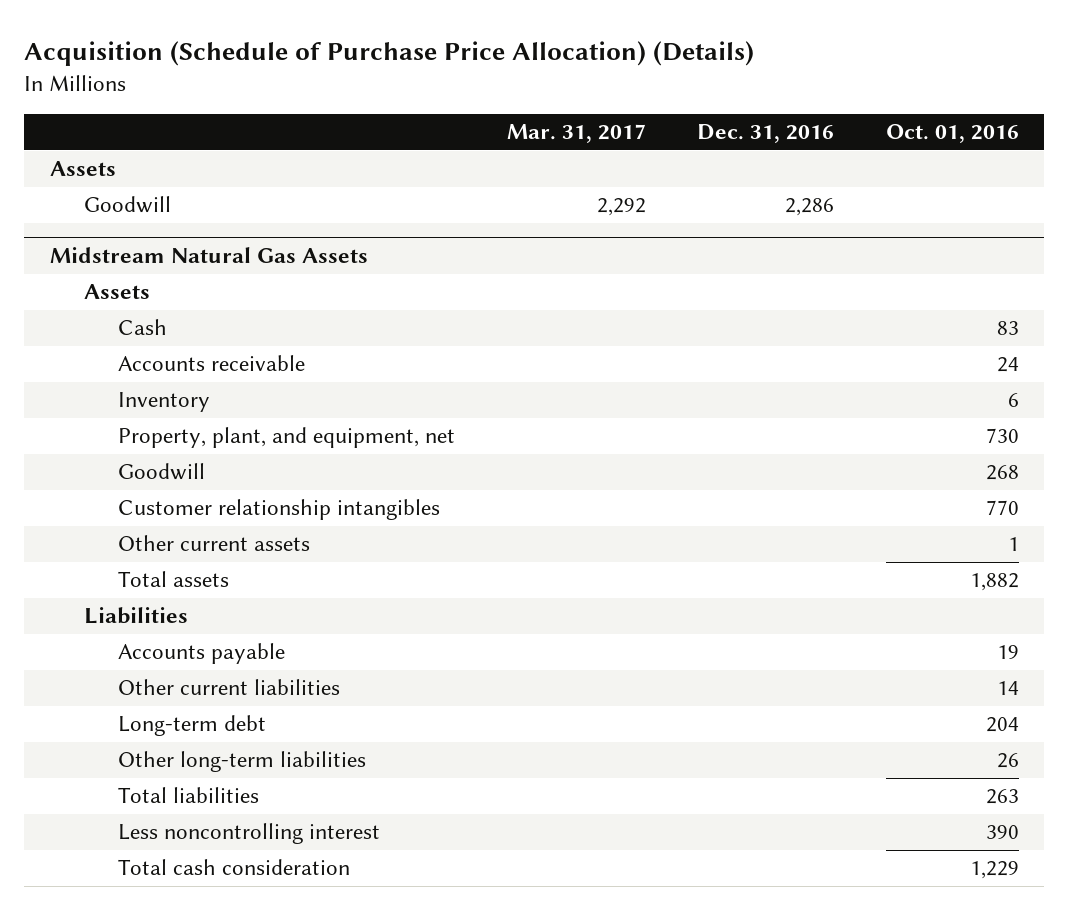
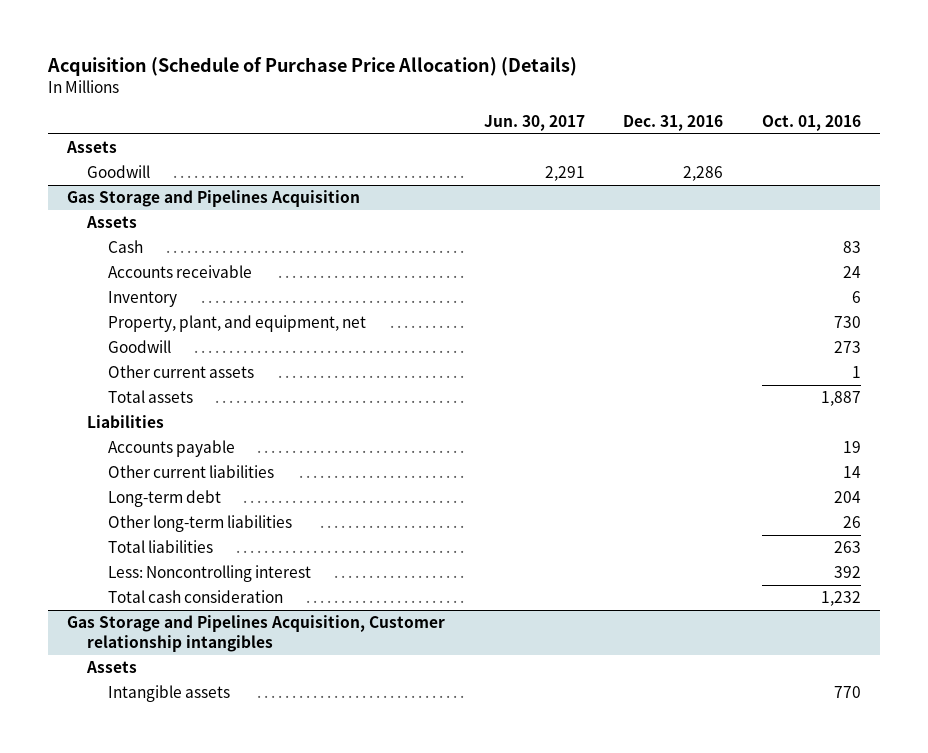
[506,124,646,144] Mar. 31, 2017 -> none
none -> [483,115,585,132] Jun. 30, 2017
[50,247,369,264] Midstream Natural Gas Assets -> [67,190,361,208] Gas Storage and Pipelines Acquisition
[118,499,441,521] Customer relationship intangibles -> none
[985,465,1019,481] 268 -> [834,341,862,354] 273
[969,573,1019,592] 1,882 -> [821,391,862,407] 1,887
[118,823,381,845] Less noncontrolling interest -> [107,565,311,583] Less: Noncontrolling interest
[985,825,1019,840] 390 -> [834,566,862,579] 392
[969,861,1019,880] 1,229 -> [821,591,862,607] 1,232
none -> [67,615,446,653] Gas Storage and Pipelines Acquisition, Customer relationship intangibles
none -> [86,661,138,674] Assets
none -> [107,685,230,703] Intangible assets

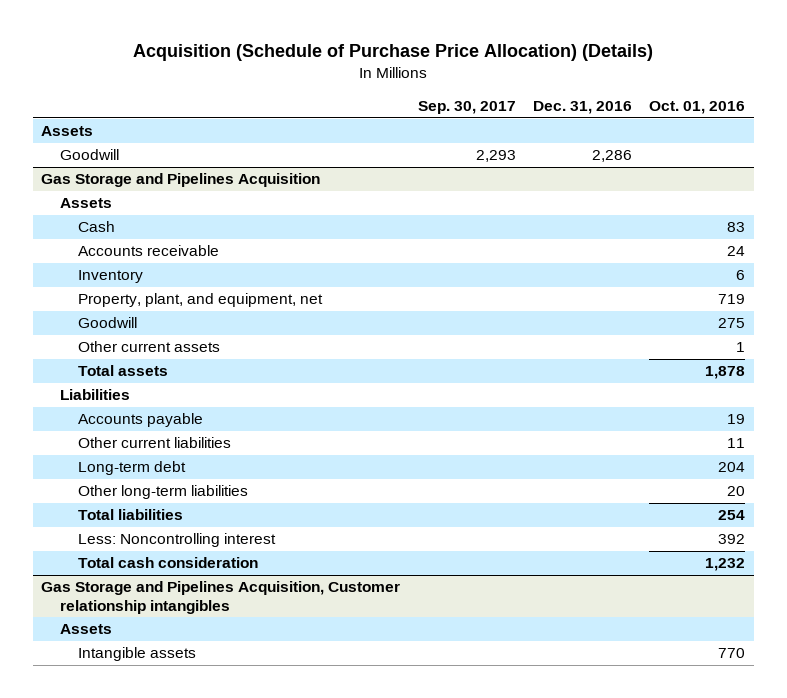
[483,115,585,132] Jun. 30, 2017 -> none
none -> [417,100,516,114] Sep. 30, 2017
[834,316,862,329] 730 -> [718,294,746,305] 719
[834,341,862,354] 273 -> [718,318,746,329] 275
[821,391,862,407] 1,887 -> [705,366,746,380] 1,878
[843,466,862,479] 14 -> [727,438,746,449] 11
[843,516,862,529] 26 -> [727,486,746,497] 20
[834,541,862,554] 263 -> [718,510,746,521] 254

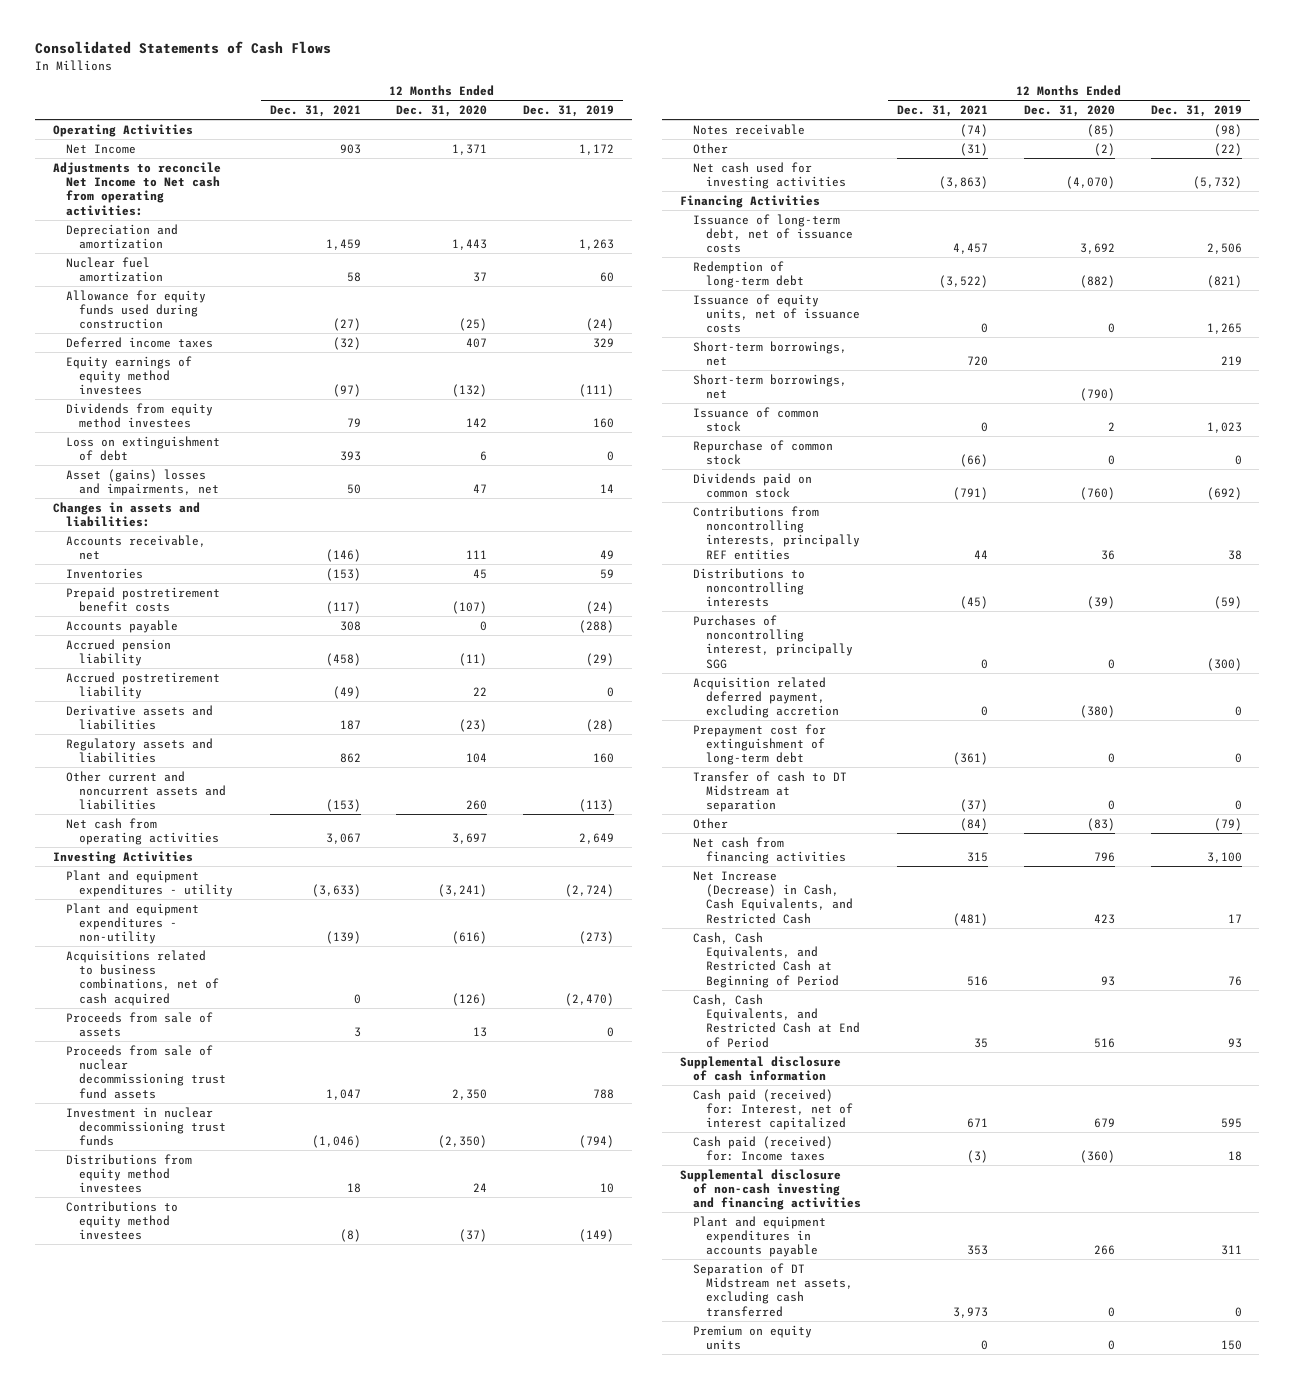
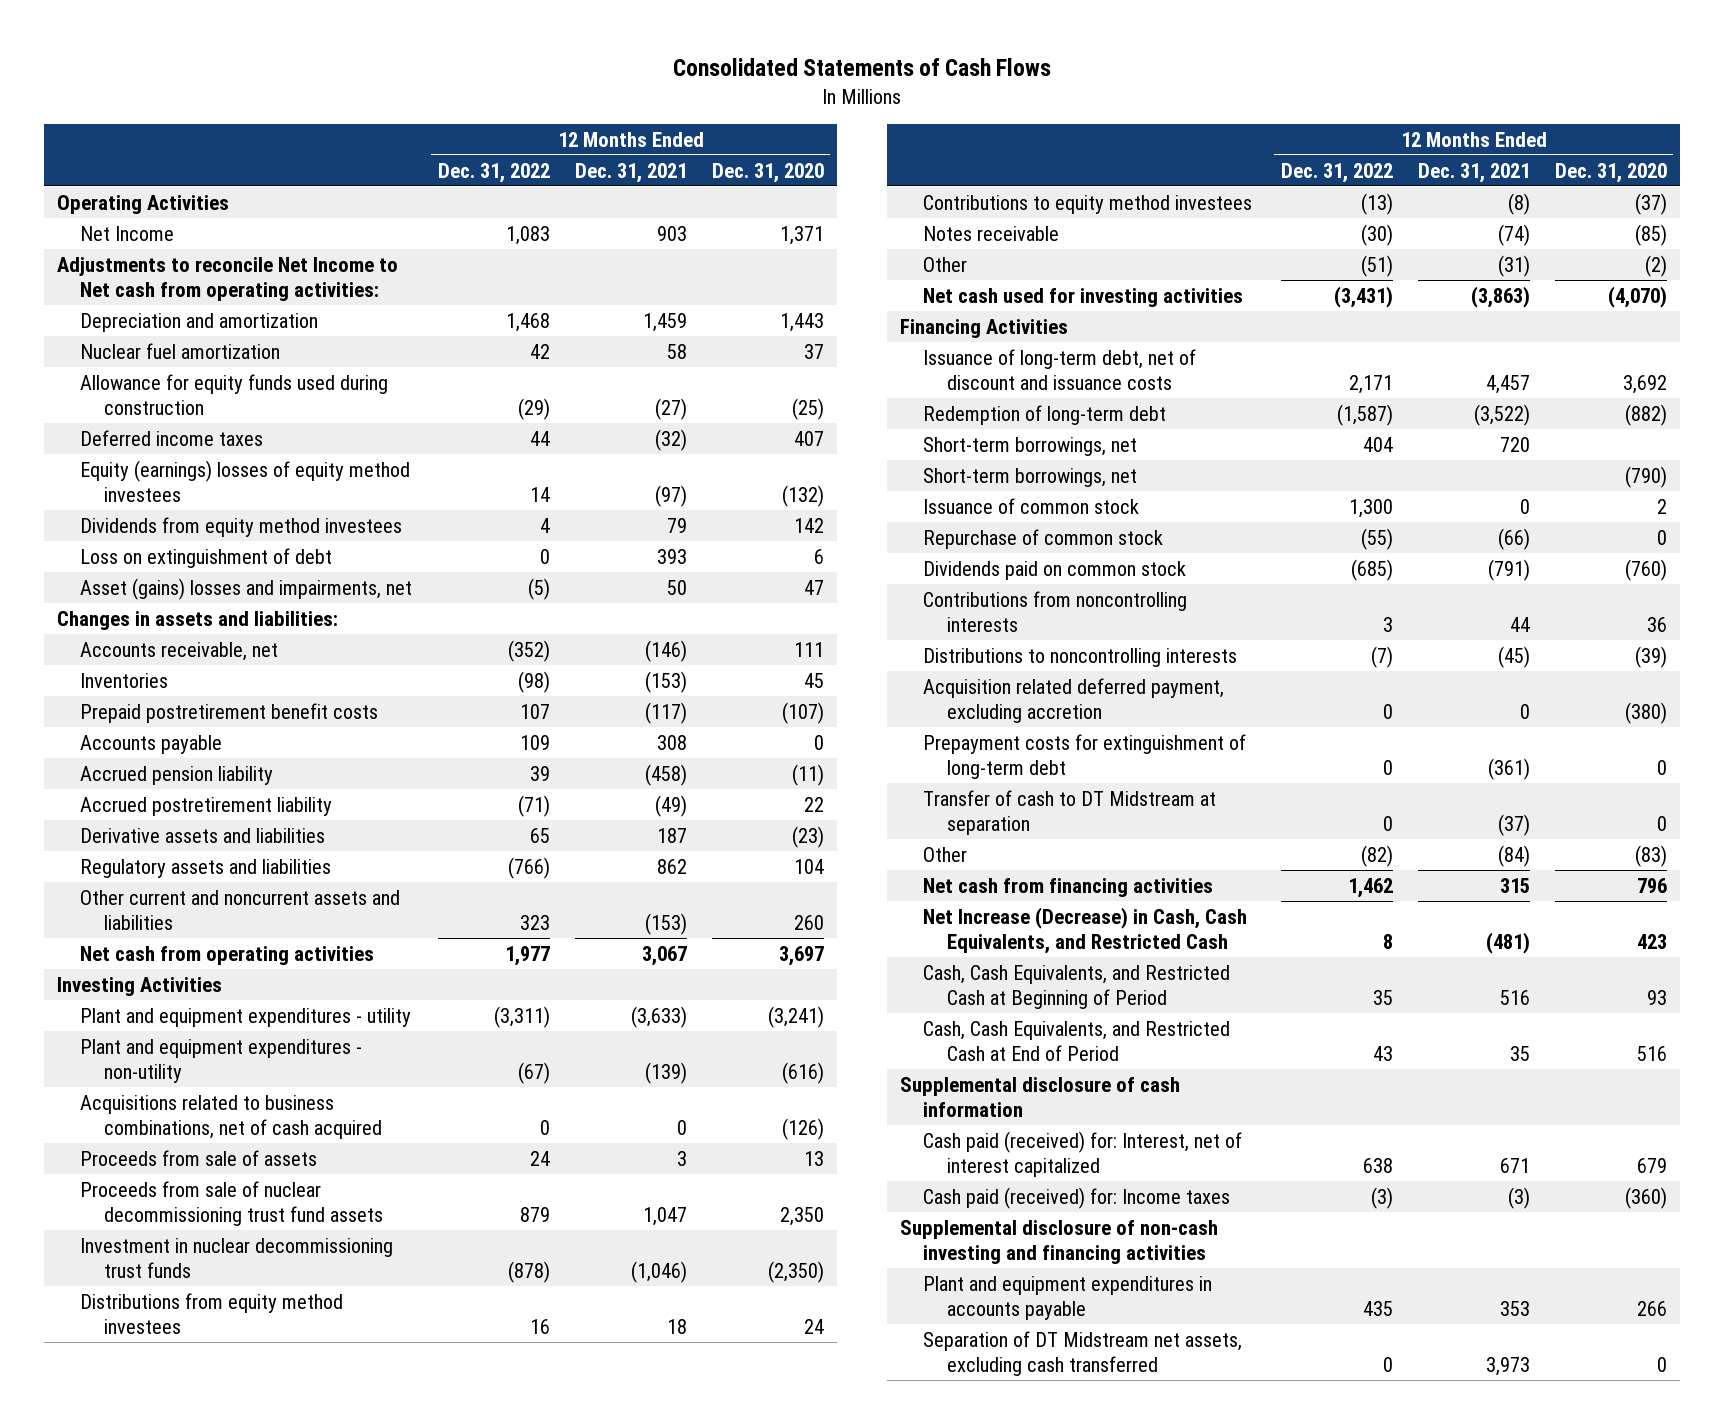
[523,104,615,117] Dec. 31, 2019 -> none
none -> [437,162,550,183] Dec. 31, 2022
[65,355,192,396] Equity earnings of equity method investees -> [80,459,411,502] Equity (earnings) losses of equity method investees
[693,213,854,254] Issuance of long-term debt, net of issuance costs -> [923,348,1197,390] Issuance of long-term debt, net of discount and issuance costs
[693,293,861,334] Issuance of equity units, net of issuance costs -> none
[693,505,861,560] Contributions from noncontrolling interests, principally REF entities -> [923,590,1188,632] Contributions from noncontrolling interests
[693,614,854,669] Purchases of noncontrolling interest, principally SGG -> none
[693,723,827,766] Prepayment cost for extinguishment of long-term debt -> [923,733,1247,779] Prepayment costs for extinguishment of long-term debt
[693,1324,813,1350] Premium on equity units -> none

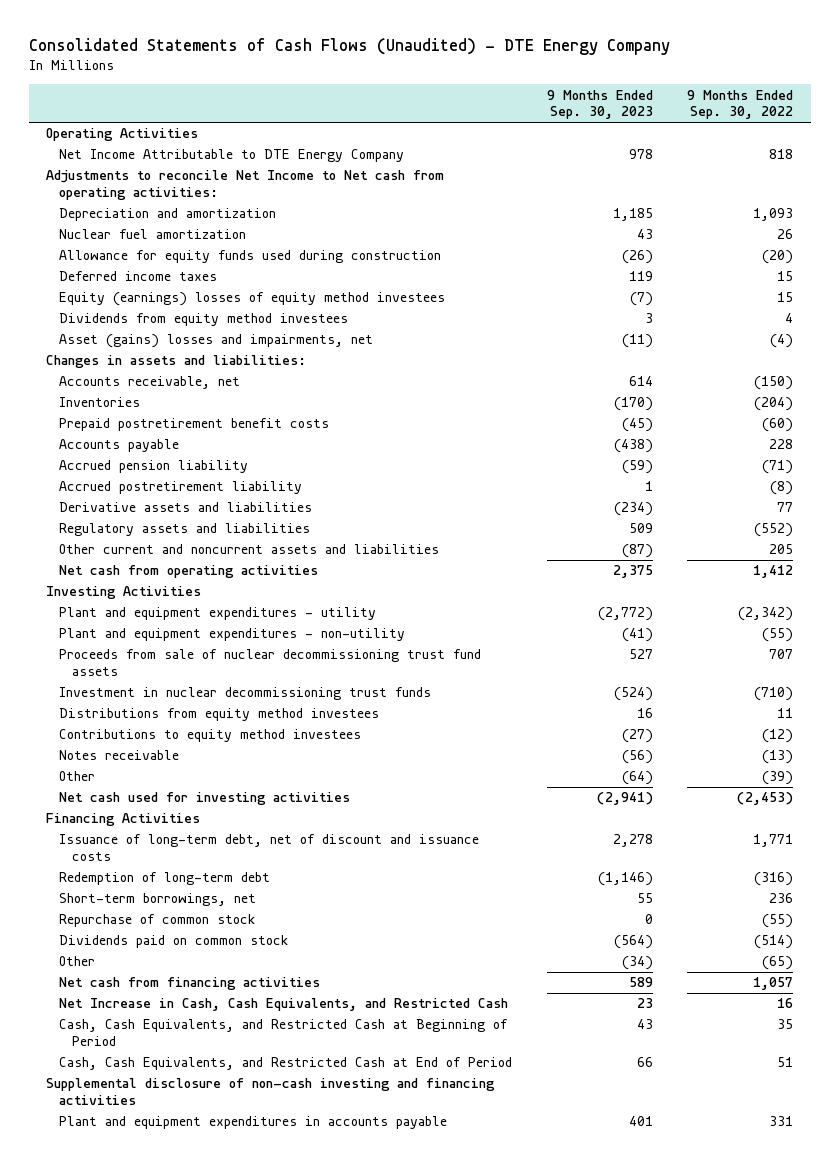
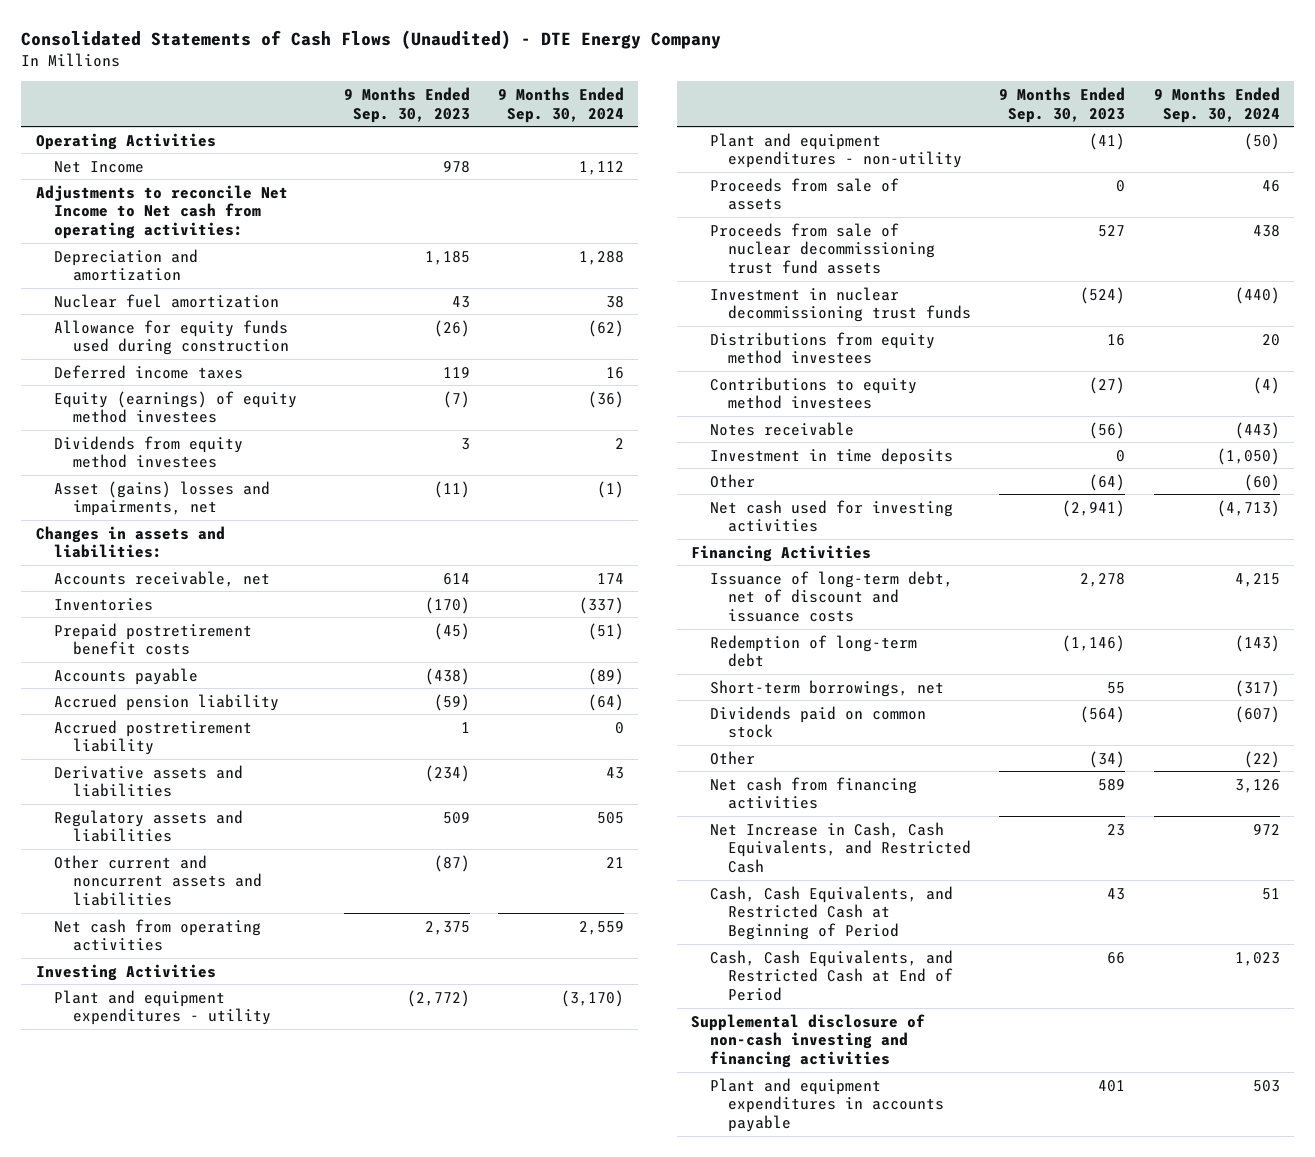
[687,89,794,120] 9 Months Ended Sep. 30, 2022 -> none
none -> [498,86,625,123] 9 Months Ended Sep. 30, 2024
[59,149,405,163] Net Income Attributable to DTE Energy Company -> [54,160,145,173] Net Income
[59,292,446,307] Equity (earnings) losses of equity method investees -> [54,390,298,424] Equity (earnings) of equity method investees
none -> [709,177,899,211] Proceeds from sale of assets
none -> [709,447,953,465] Investment in time deposits
[59,914,256,928] Repurchase of common stock -> none

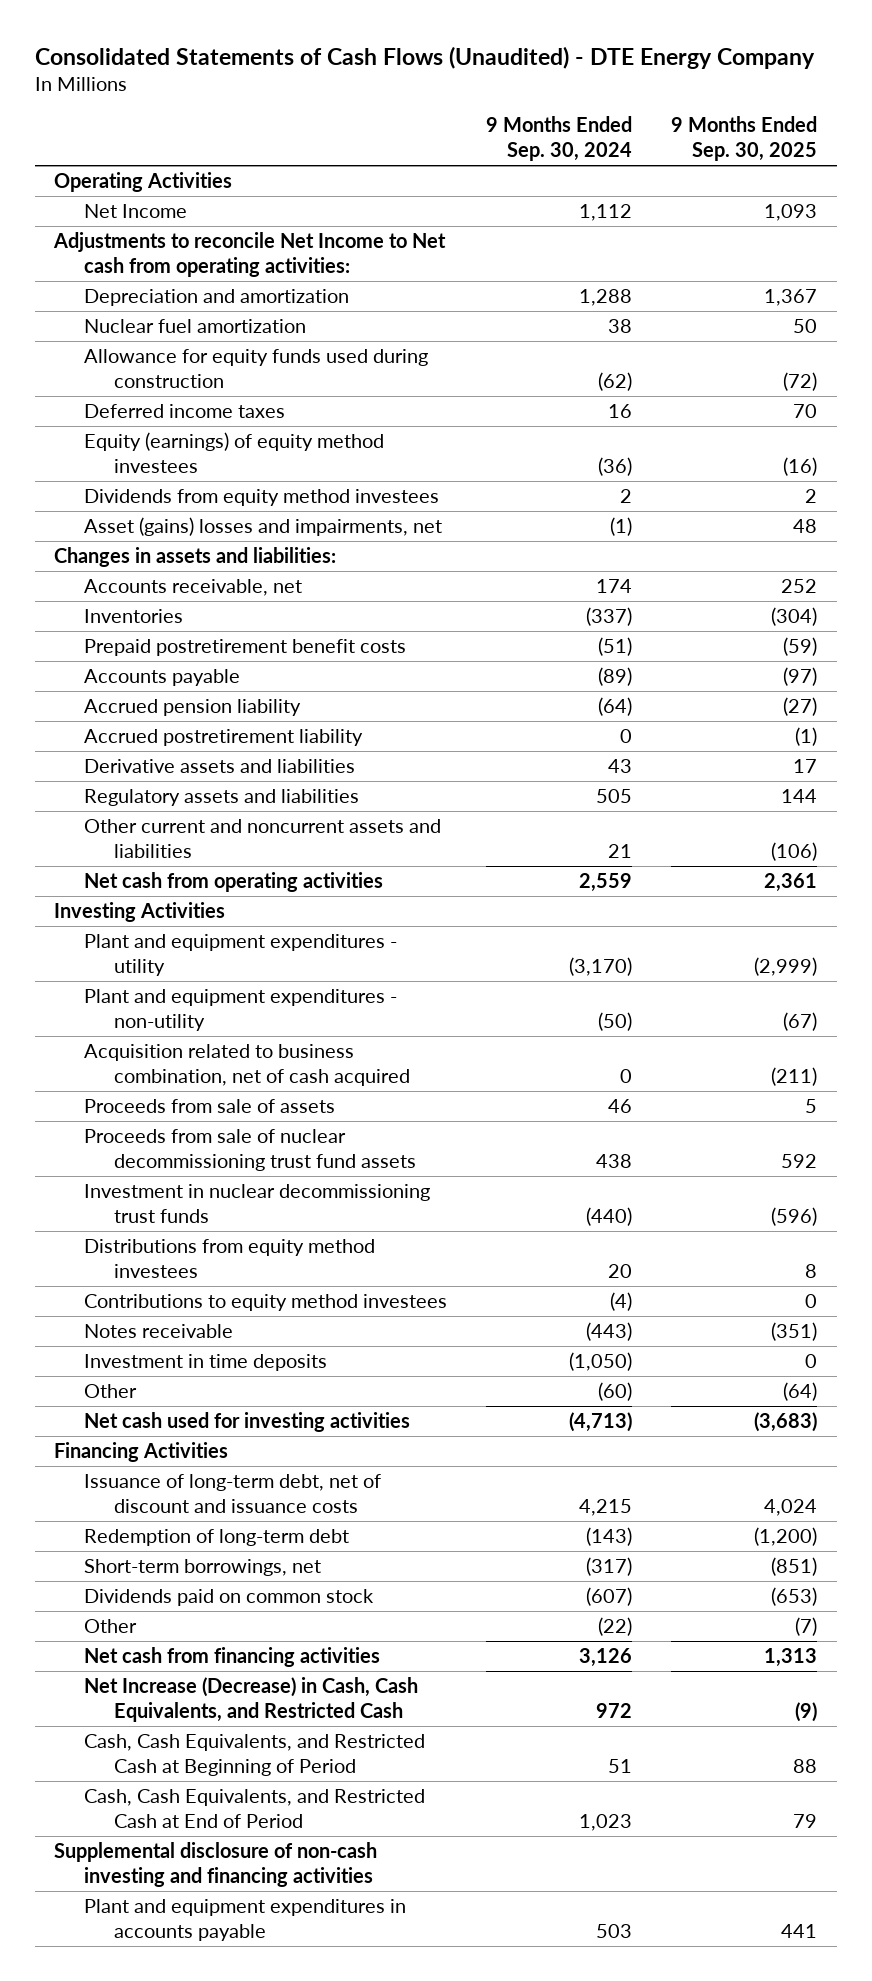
[343,86,470,123] 9 Months Ended Sep. 30, 2023 -> none
none -> [671,116,818,162] 9 Months Ended Sep. 30, 2025
none -> [83,1044,410,1087] Acquisition related to business combination, net of cash acquired
[709,821,972,874] Net Increase in Cash, Cash Equivalents, and Restricted Cash -> [83,1677,418,1723] Net Increase (Decrease) in Cash, Cash Equivalents, and Restricted Cash

